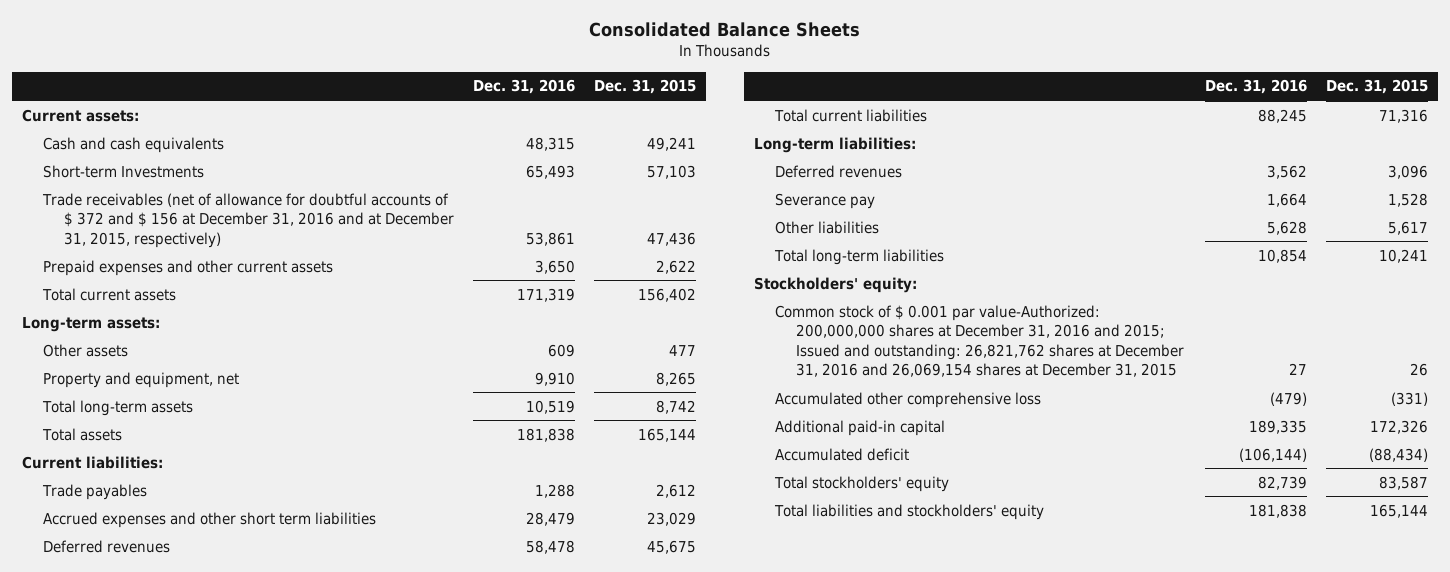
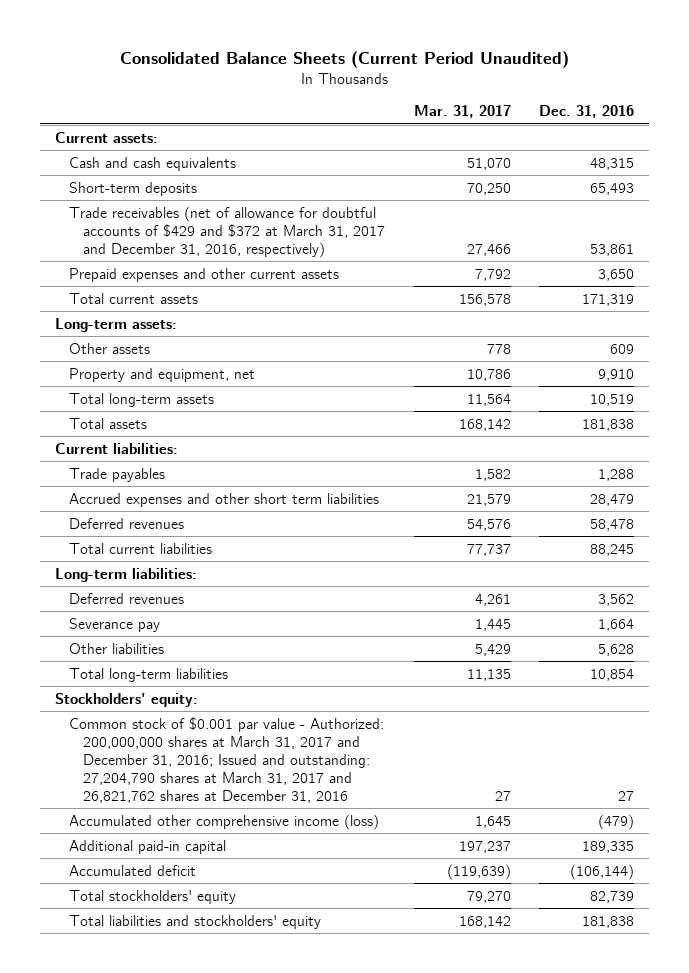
[589,21,861,37] Consolidated Balance Sheets -> [119,50,569,68] Consolidated Balance Sheets (Current Period Unaudited)
[594,79,697,95] Dec. 31, 2015 -> none
none -> [413,105,511,119] Mar. 31, 2017
[42,164,204,178] Short-term Investments -> [68,181,197,196] Short-term deposits
[41,192,454,248] Trade receivables (net of allowance for doubtful accounts of $ 372 and $ 156 at December 31, 2016 and at December 31, 2015, respectively) -> [68,205,385,258] Trade receivables (net of allowance for doubtful accounts of $429 and $372 at March 31, 2017 and December 31, 2016, respectively)
[774,304,1184,377] Common stock of $ 0.001 par value-Authorized: 200,000,000 shares at December 31, 2016 and 2015; Issued and outstanding: 26,821,762 shares at December 31, 2016 and 26,069,154 shares at December 31, 2015 -> [68,716,384,803] Common stock of $0.001 par value - Authorized: 200,000,000 shares at March 31, 2017 and December 31, 2016; Issued and outstanding: 27,204,790 shares at March 31, 2017 and 26,821,762 shares at December 31, 2016
[774,391,1041,408] Accumulated other comprehensive loss -> [68,813,379,830] Accumulated other comprehensive income (loss)

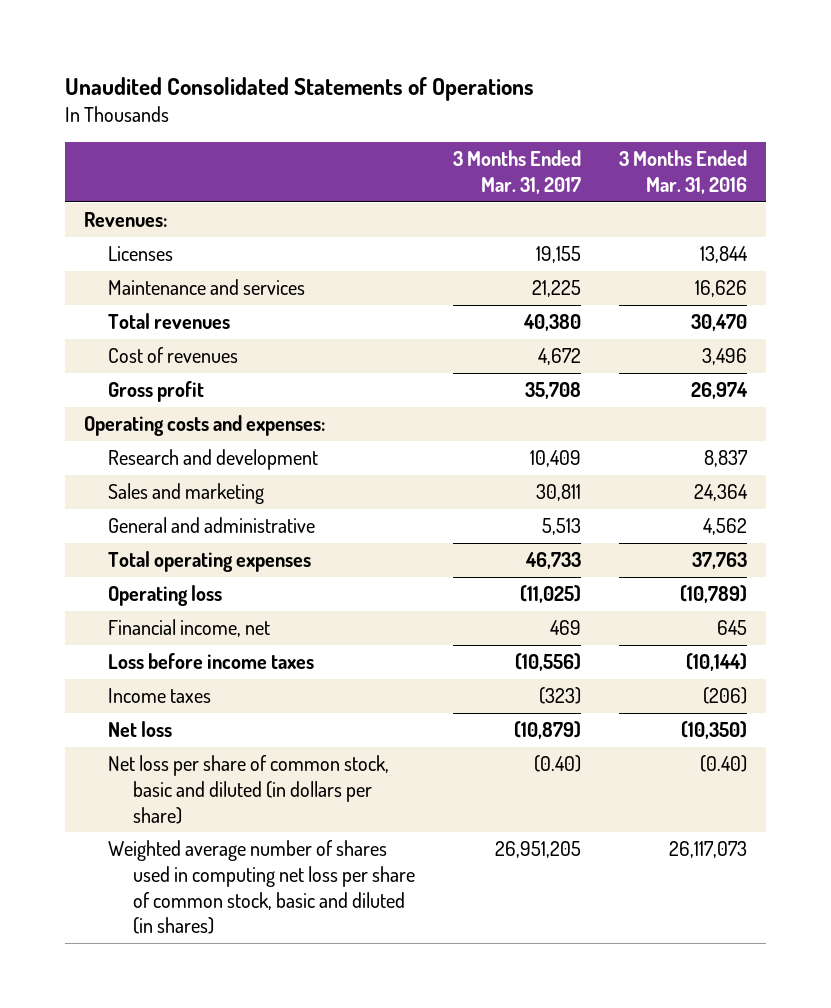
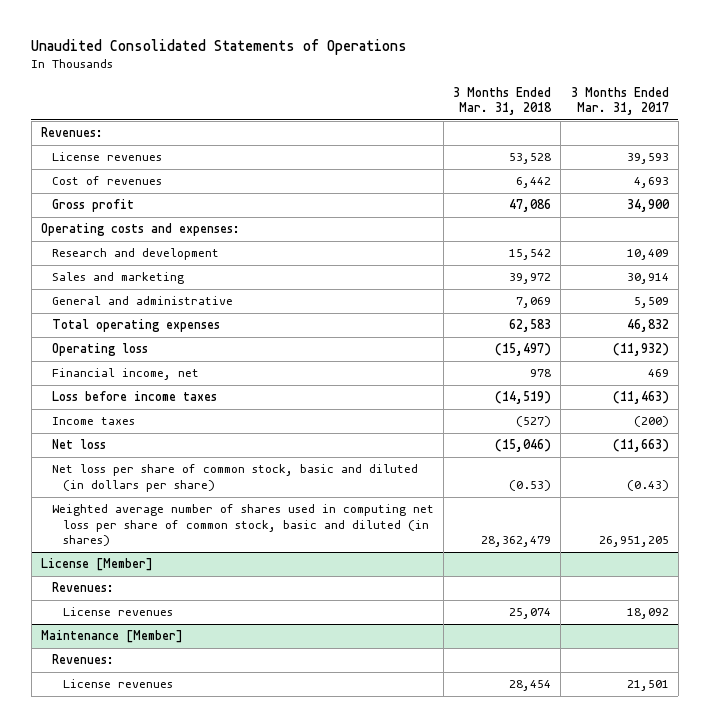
[619,150,748,194] 3 Months Ended Mar. 31, 2016 -> none
none -> [453,86,553,116] 3 Months Ended Mar. 31, 2018
[108,246,174,262] Licenses -> none
[108,279,306,296] Maintenance and services -> none
[108,313,231,330] Total revenues -> none
none -> [52,152,163,162] License revenues
[537,348,581,366] 4,672 -> [633,177,669,189] 4,693
[524,382,581,400] 35,708 -> [626,199,670,213] 34,900
[535,484,581,502] 30,811 -> [626,273,669,285] 30,914
[541,518,581,536] 5,513 -> [633,297,669,309] 5,509
[524,552,581,570] 46,733 -> [626,319,669,333] 46,832
[519,585,581,604] (11,025) -> [612,343,669,357] (11,932)
[514,653,581,672] (10,556) -> [612,391,669,405] (11,463)
[538,687,581,705] (323) -> [633,416,669,428] (200)
[513,721,581,740] (10,879) -> [612,439,669,453] (11,663)
[533,755,581,773] (0.40) -> [626,479,669,491] (0.43)
none -> [40,558,153,572] License [Member]
none -> [52,582,115,593] Revenues:
none -> [63,607,174,617] License revenues
none -> [40,630,183,644] Maintenance [Member]
none -> [52,654,115,665] Revenues:
none -> [63,679,174,689] License revenues

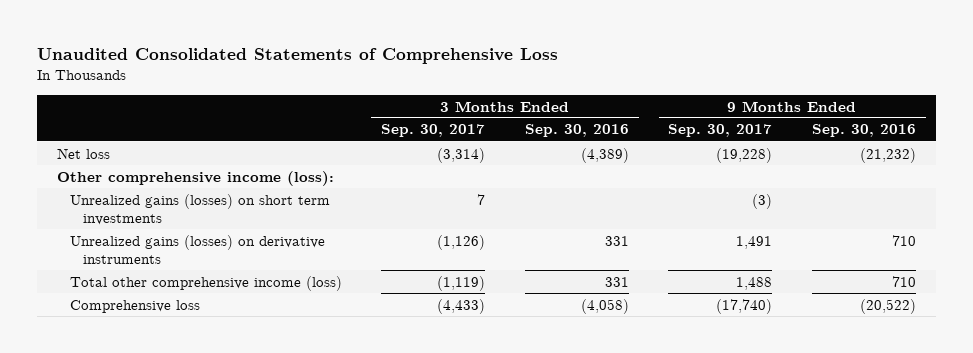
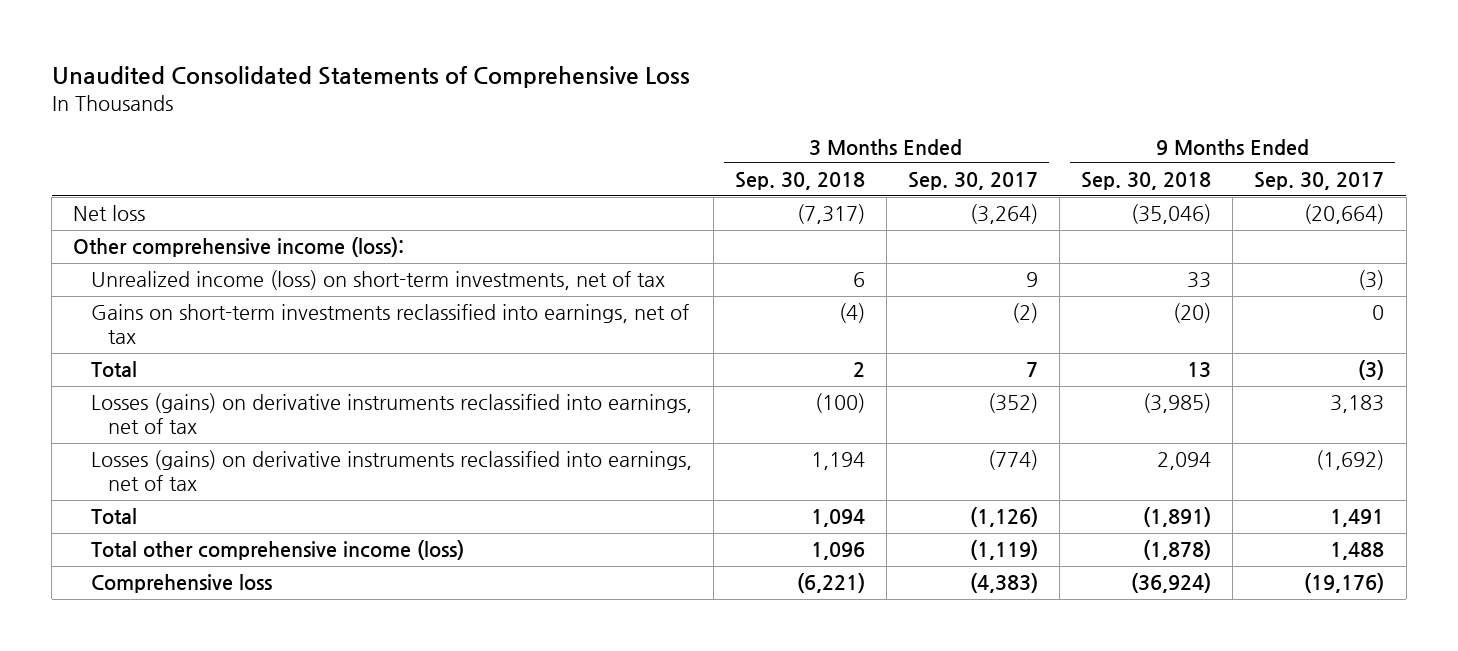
[524,124,629,138] Sep. 30, 2016 -> none
[811,124,916,138] Sep. 30, 2016 -> none
none -> [734,172,865,191] Sep. 30, 2018
none -> [1081,172,1212,191] Sep. 30, 2018
[437,147,486,163] (3,314) -> [970,204,1039,225] (3,264)
[716,147,773,163] (19,228) -> [1304,204,1385,225] (20,664)
[69,193,330,225] Unrealized gains (losses) on short term investments -> [90,270,665,291] Unrealized income (loss) on short-term investments, net of tax
[477,193,486,205] 7 -> [1026,272,1039,288] 9
none -> [90,304,689,345] Gains on short-term investments reclassified into earnings, net of tax
none -> [90,361,137,378] Total
[69,234,325,264] Unrealized gains (losses) on derivative instruments -> [90,393,692,435] Losses (gains) on derivative instruments reclassified into earnings, net of tax
[437,234,486,250] (1,126) -> [988,393,1039,414] (352)
[736,235,773,249] 1,491 -> [1330,395,1385,414] 3,183
none -> [90,450,692,492] Losses (gains) on derivative instruments reclassified into earnings, net of tax
none -> [90,508,137,525] Total
[437,298,486,314] (4,433) -> [970,573,1039,594] (4,383)
[716,298,773,314] (17,740) -> [1304,573,1385,594] (19,176)

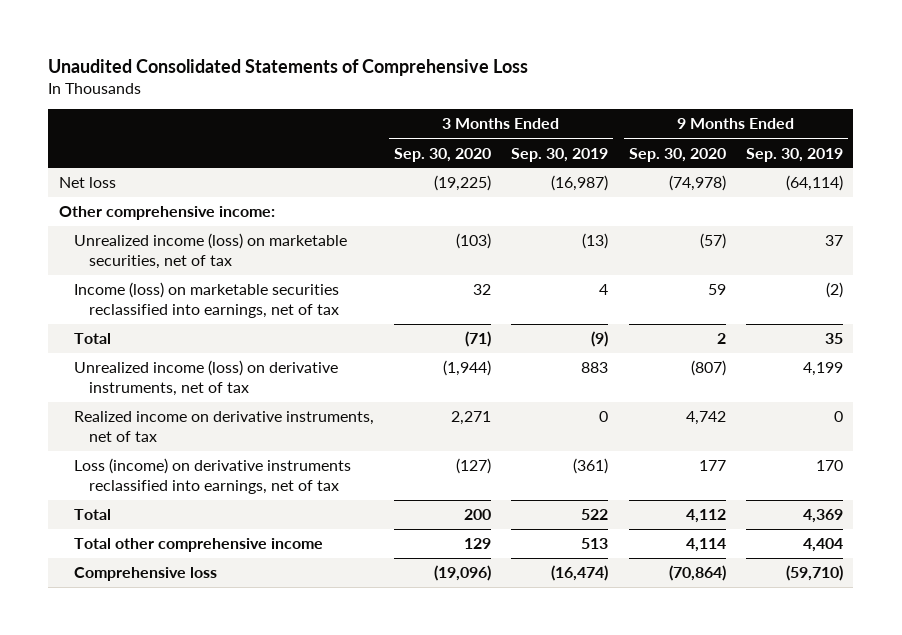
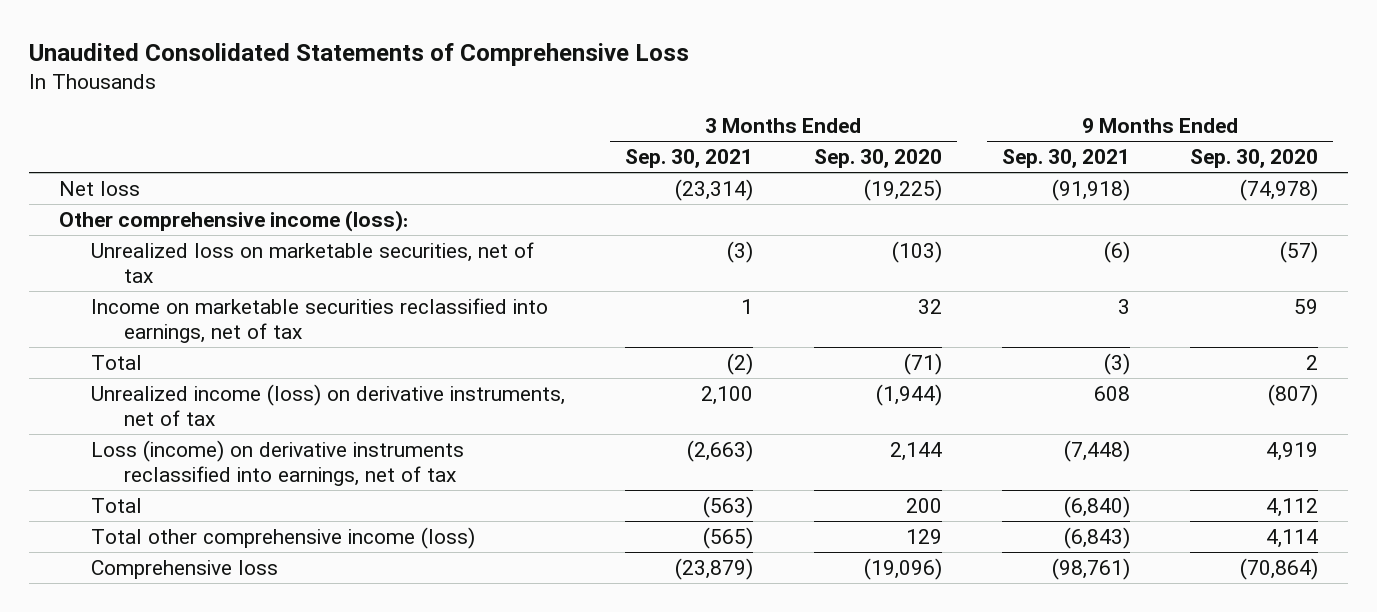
[511,147,609,162] Sep. 30, 2019 -> none
[745,147,843,162] Sep. 30, 2019 -> none
none -> [625,149,754,169] Sep. 30, 2021
none -> [1001,149,1130,169] Sep. 30, 2021
[58,206,275,221] Other comprehensive income: -> [58,209,408,232] Other comprehensive income (loss):
[73,233,347,269] Unrealized income (loss) on marketable securities, net of tax -> [91,241,535,283] Unrealized loss on marketable securities, net of tax
[73,282,340,318] Income (loss) on marketable securities reclassified into earnings, net of tax -> [91,297,549,343] Income on marketable securities reclassified into earnings, net of tax
[73,411,374,442] Realized income on derivative instruments, net of tax -> none
[456,458,492,475] (127) -> [889,441,942,461] 2,144
[698,460,726,472] 177 -> [1265,441,1318,461] 4,919
[73,538,323,553] Total other comprehensive income -> [91,526,476,549] Total other comprehensive income (loss)

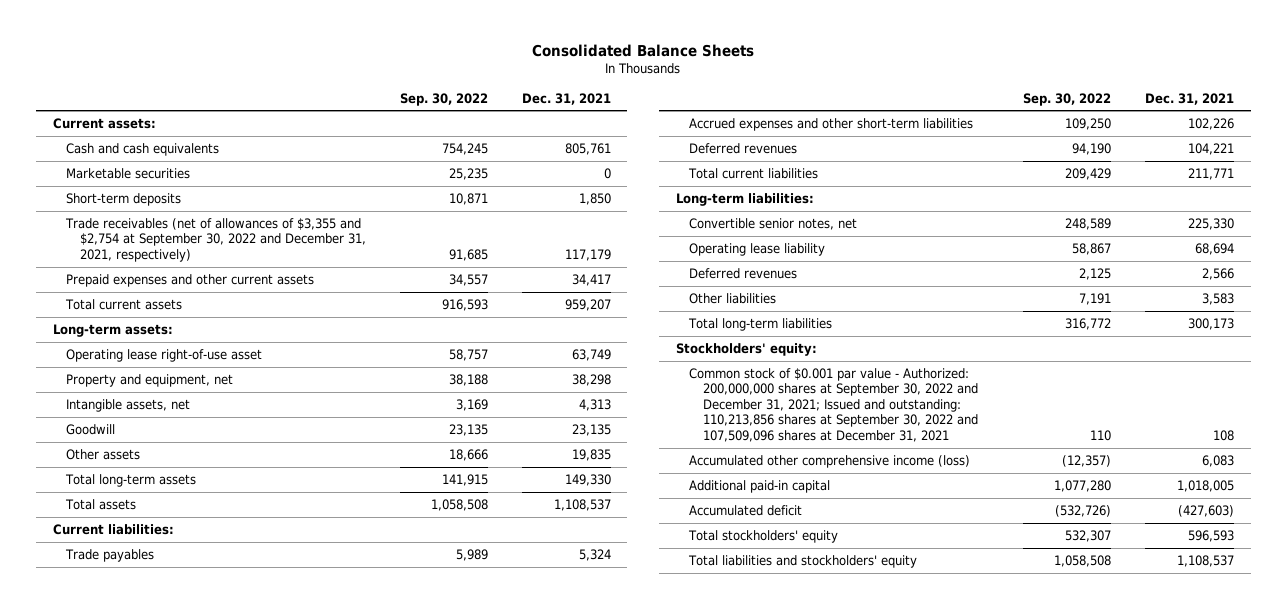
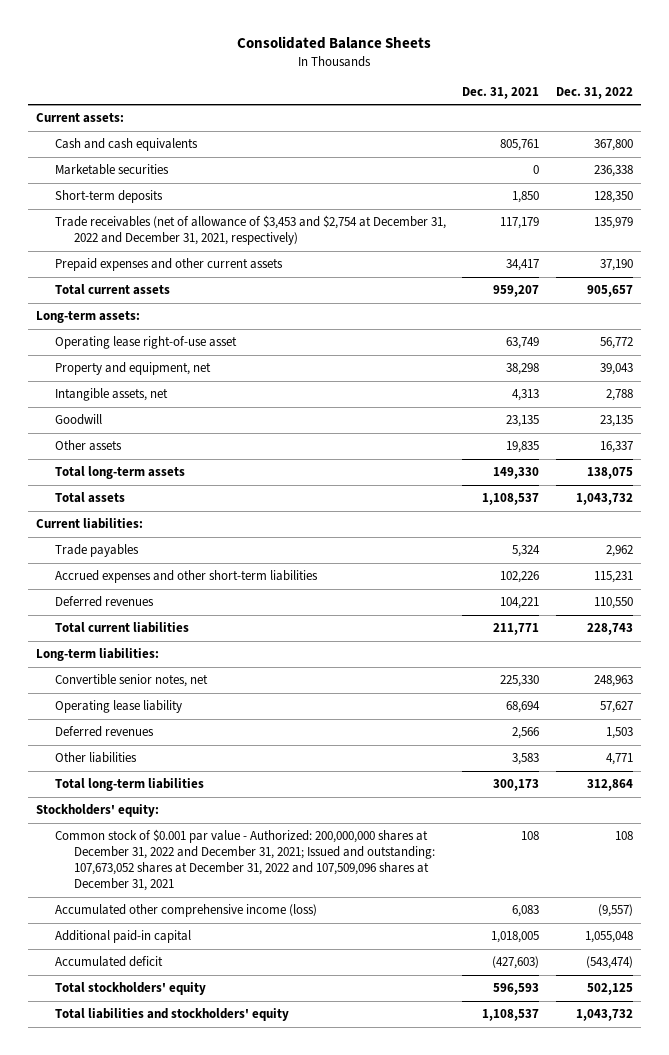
[399,92,488,106] Sep. 30, 2022 -> none
none -> [555,87,633,100] Dec. 31, 2022
[65,217,366,262] Trade receivables (net of allowances of $3,355 and $2,754 at September 30, 2022 and December 31, 2021, respectively) -> [54,215,446,246] Trade receivables (net of allowance of $3,453 and $2,754 at December 31, 2022 and December 31, 2021, respectively)
[689,367,978,442] Common stock of $0.001 par value - Authorized: 200,000,000 shares at September 30, 2022 and December 31, 2021; Issued and outstanding: 110,213,856 shares at September 30, 2022 and 107,509,096 shares at December 31, 2021 -> [54,829,436,892] Common stock of $0.001 par value - Authorized: 200,000,000 shares at December 31, 2022 and December 31, 2021; Issued and outstanding: 107,673,052 shares at December 31, 2022 and 107,509,096 shares at December 31, 2021

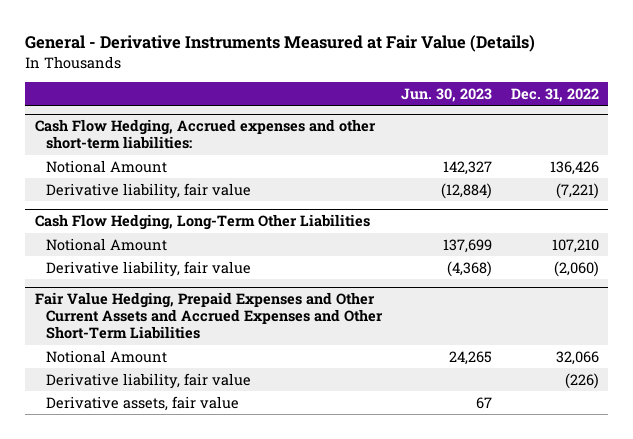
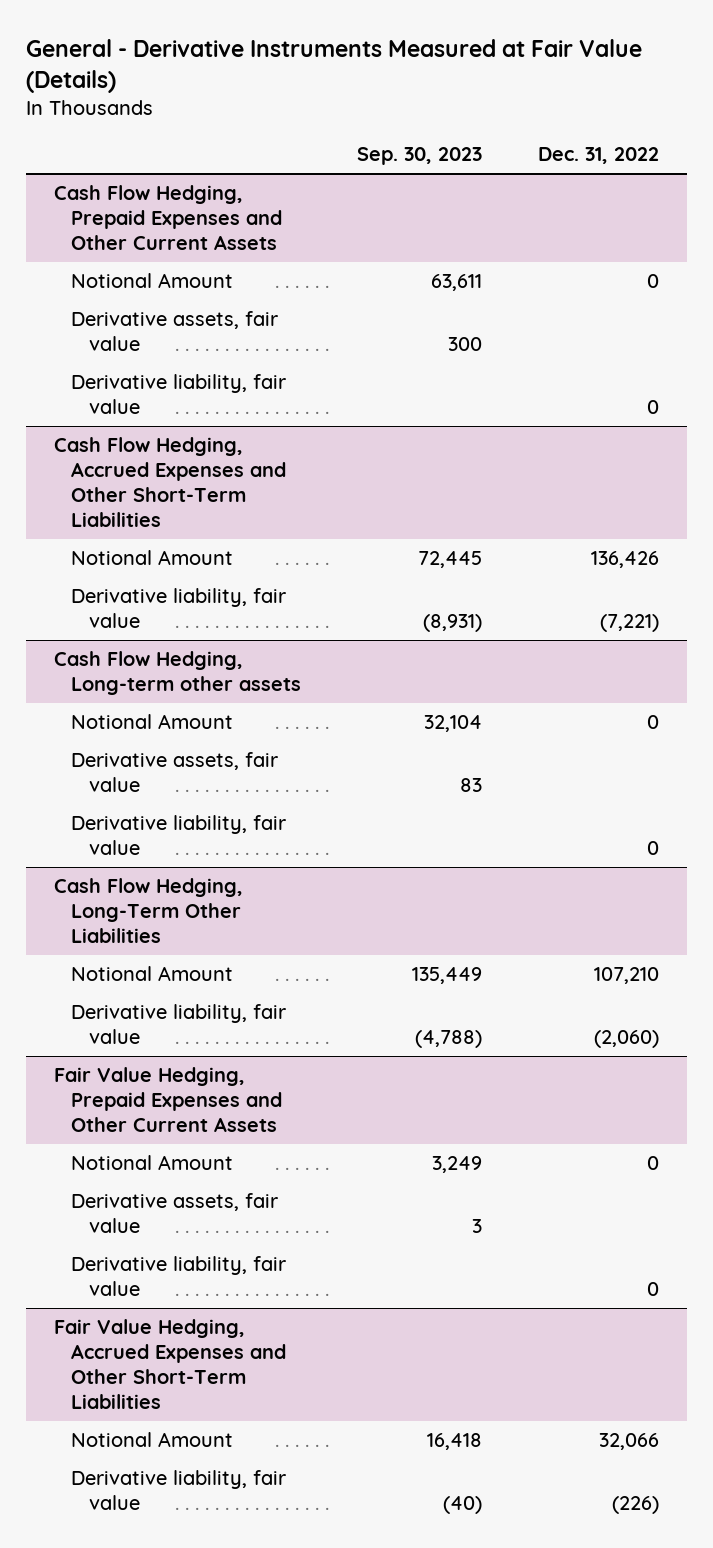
[400,88,492,103] Jun. 30, 2023 -> none
none -> [357,147,483,166] Sep. 30, 2023
none -> [53,185,283,250] Cash Flow Hedging, Prepaid Expenses and Other Current Assets
none -> [71,273,234,289] Notional Amount
none -> [71,311,279,352] Derivative assets, fair value
none -> [71,374,287,415] Derivative liability, fair value
[34,119,376,150] Cash Flow Hedging, Accrued expenses and other short-term liabilities: -> [53,437,287,527] Cash Flow Hedging, Accrued Expenses and Other Short-Term Liabilities
none -> [53,651,302,696] Cash Flow Hedging, Long-term other assets
none -> [71,714,234,730] Notional Amount
none -> [71,752,279,793] Derivative assets, fair value
none -> [71,815,287,856] Derivative liability, fair value
none -> [53,1067,283,1132] Fair Value Hedging, Prepaid Expenses and Other Current Assets
none -> [71,1155,234,1171] Notional Amount
none -> [71,1193,279,1234] Derivative assets, fair value
none -> [71,1256,287,1297] Derivative liability, fair value
[34,292,384,340] Fair Value Hedging, Prepaid Expenses and Other Current Assets and Accrued Expenses and Other Short-Term Liabilities -> [53,1319,287,1409] Fair Value Hedging, Accrued Expenses and Other Short-Term Liabilities
[46,395,240,411] Derivative assets, fair value -> none

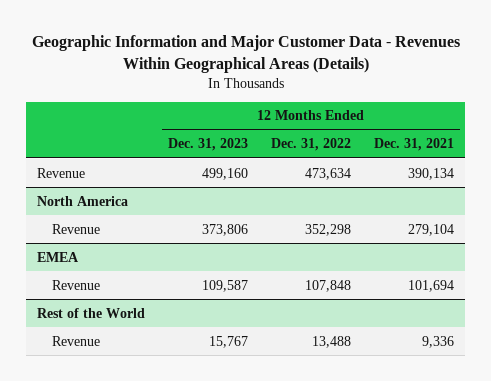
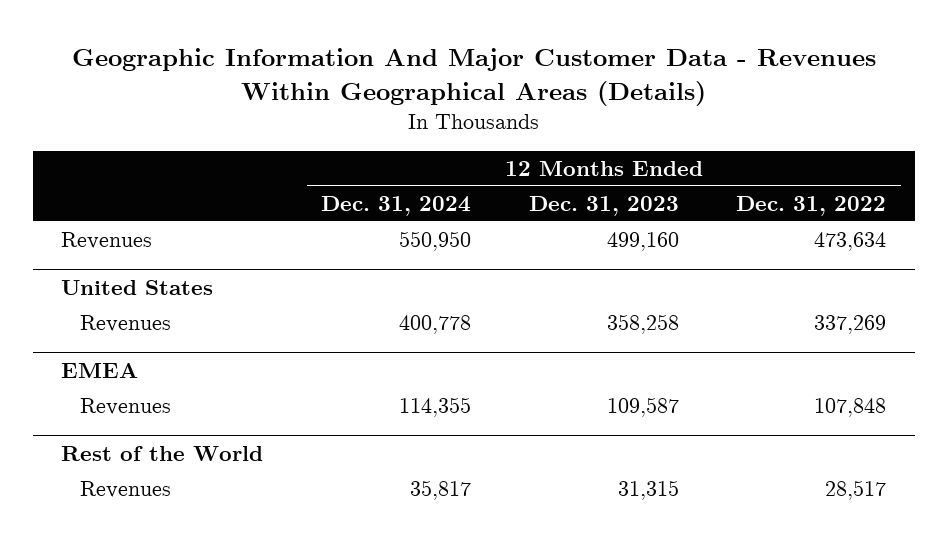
[31,35,460,74] Geographic Information and Major Customer Data - Revenues Within Geographical Areas (Details) -> [71,48,876,107] Geographic Information And Major Customer Data - Revenues Within Geographical Areas (Details)
[373,138,454,152] Dec. 31, 2021 -> none
none -> [321,195,472,216] Dec. 31, 2024
[37,195,129,206] North America -> none
[52,223,101,234] Revenue -> none
[37,167,86,178] Revenue -> [61,231,153,249] Revenues
none -> [61,279,214,295] United States
none -> [79,314,171,332] Revenues
[52,279,101,290] Revenue -> [79,397,171,415] Revenues
[52,335,101,346] Revenue -> none
none -> [79,480,171,498] Revenues

